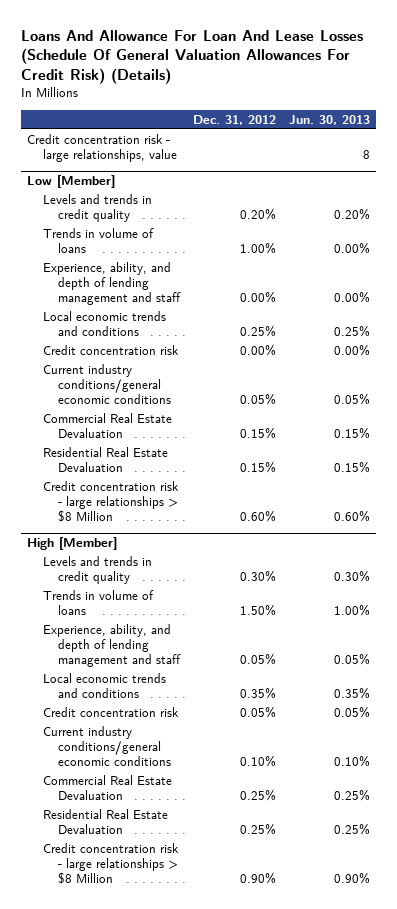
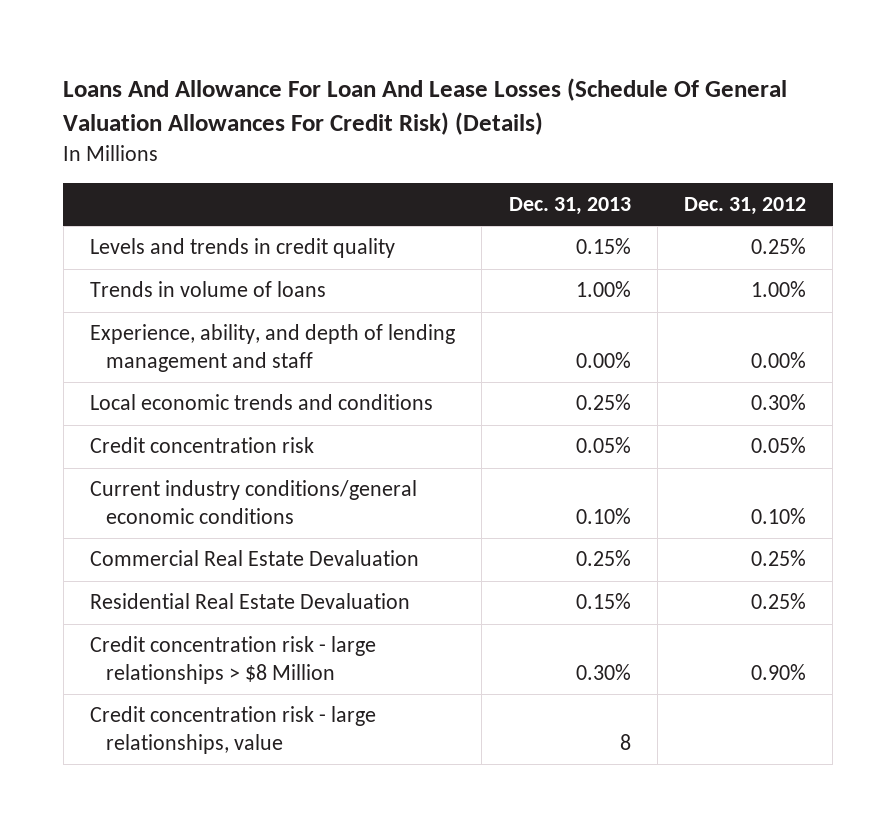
[288,114,370,125] Jun. 30, 2013 -> none
none -> [508,196,631,215] Dec. 31, 2013
[27,175,116,189] Low [Member] -> none
[239,208,276,221] 0.20% -> [750,238,806,255] 0.25%
[42,344,179,355] Credit concentration risk -> none
[42,363,171,405] Current industry conditions/general economic conditions -> none
[42,412,172,439] Commercial Real Estate Devaluation -> none
[42,446,168,473] Residential Real Estate Devaluation -> none
[42,480,179,523] Credit concentration risk - large relationships > $8 Million -> none
[27,537,118,551] High [Member] -> none
[42,555,152,585] Levels and trends in credit quality -> none
[42,589,154,616] Trends in volume of loans -> none
[42,623,181,668] Experience, ability, and depth of lending management and staff -> none
[42,672,166,699] Local economic trends and conditions -> none
[239,325,276,338] 0.25% -> [750,394,806,411] 0.30%
[27,133,177,163] Credit concentration risk - large relationships, value -> [90,706,377,754] Credit concentration risk - large relationships, value

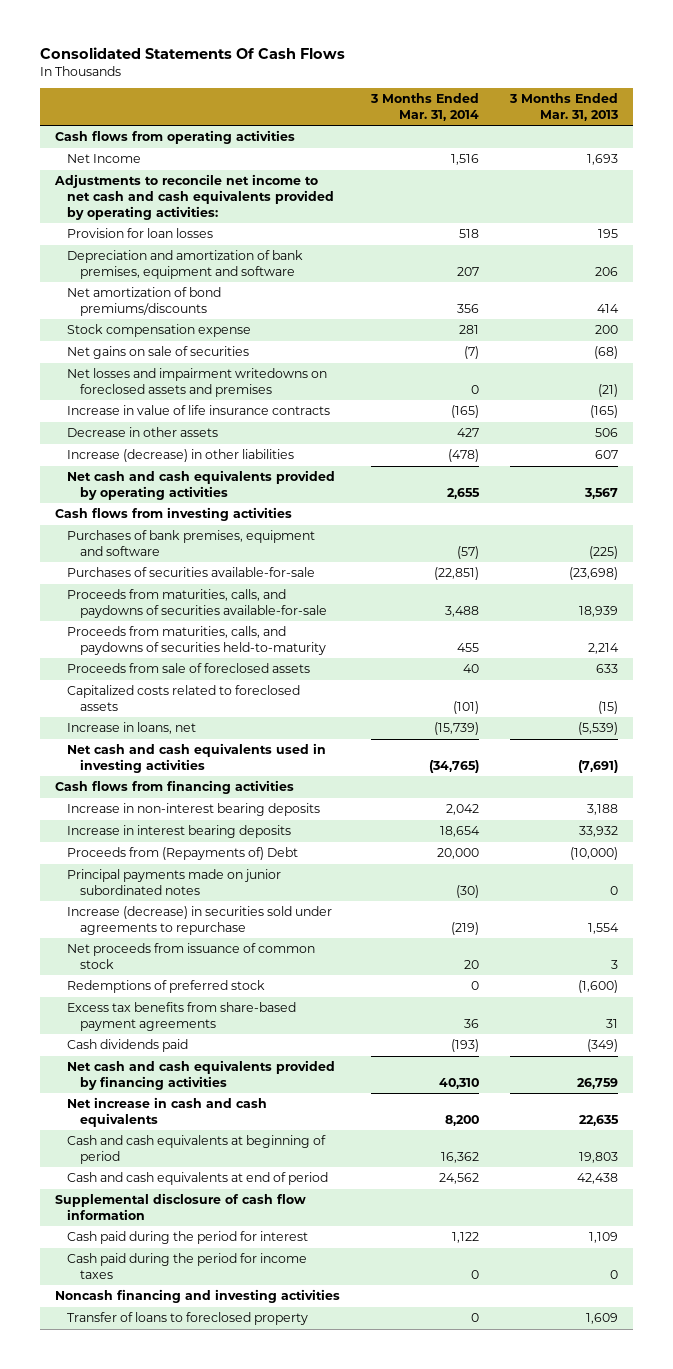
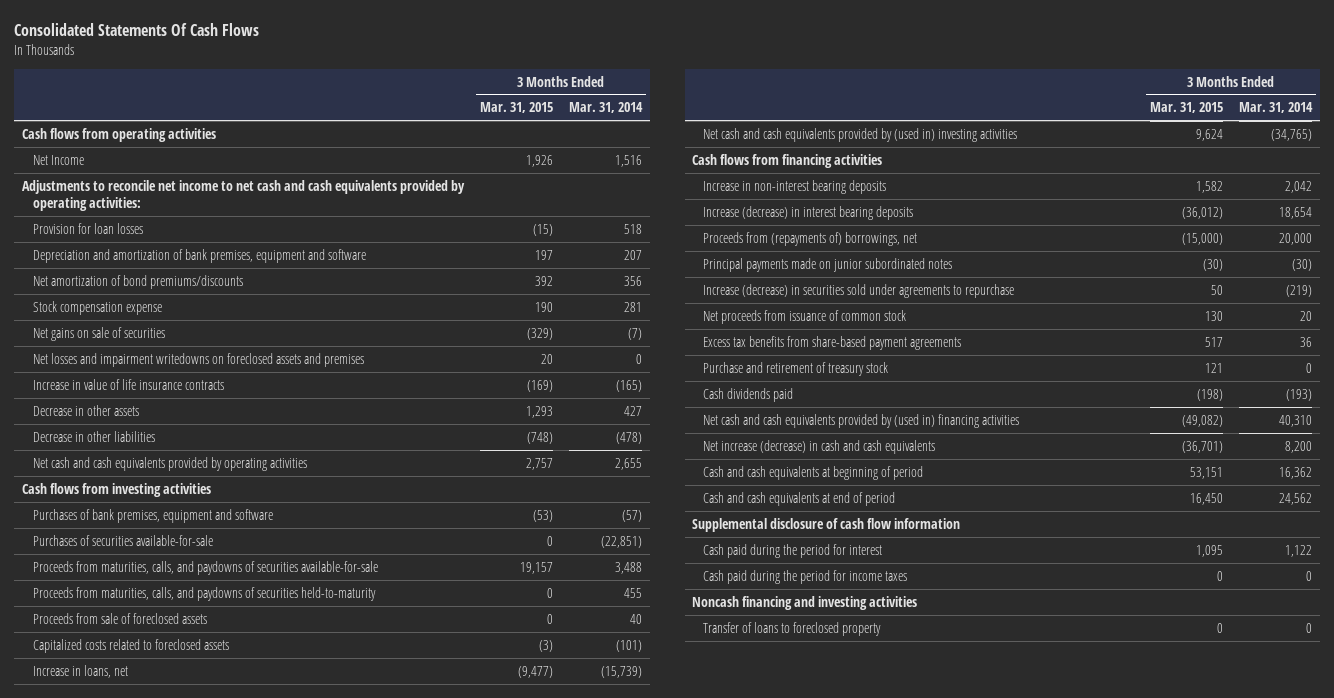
[508,93,618,121] 3 Months Ended Mar. 31, 2013 -> none
none -> [479,102,553,114] Mar. 31, 2015
[67,449,295,463] Increase (decrease) in other liabilities -> [33,430,156,442] Decrease in other liabilities
[67,743,327,773] Net cash and cash equivalents used in investing activities -> [703,127,1018,142] Net cash and cash equivalents provided by (used in) investing activities
[67,825,292,839] Increase in interest bearing deposits -> [703,205,914,220] Increase (decrease) in interest bearing deposits
[67,847,299,861] Proceeds from (Repayments of) Debt -> [703,231,918,246] Proceeds from (repayments of) borrowings, net
[67,980,266,994] Redemptions of preferred stock -> none
none -> [703,361,889,376] Purchase and retirement of treasury stock
[67,1060,336,1090] Net cash and cash equivalents provided by financing activities -> [703,413,1020,428] Net cash and cash equivalents provided by (used in) financing activities
[67,1097,268,1127] Net increase in cash and cash equivalents -> [703,439,936,454] Net increase (decrease) in cash and cash equivalents

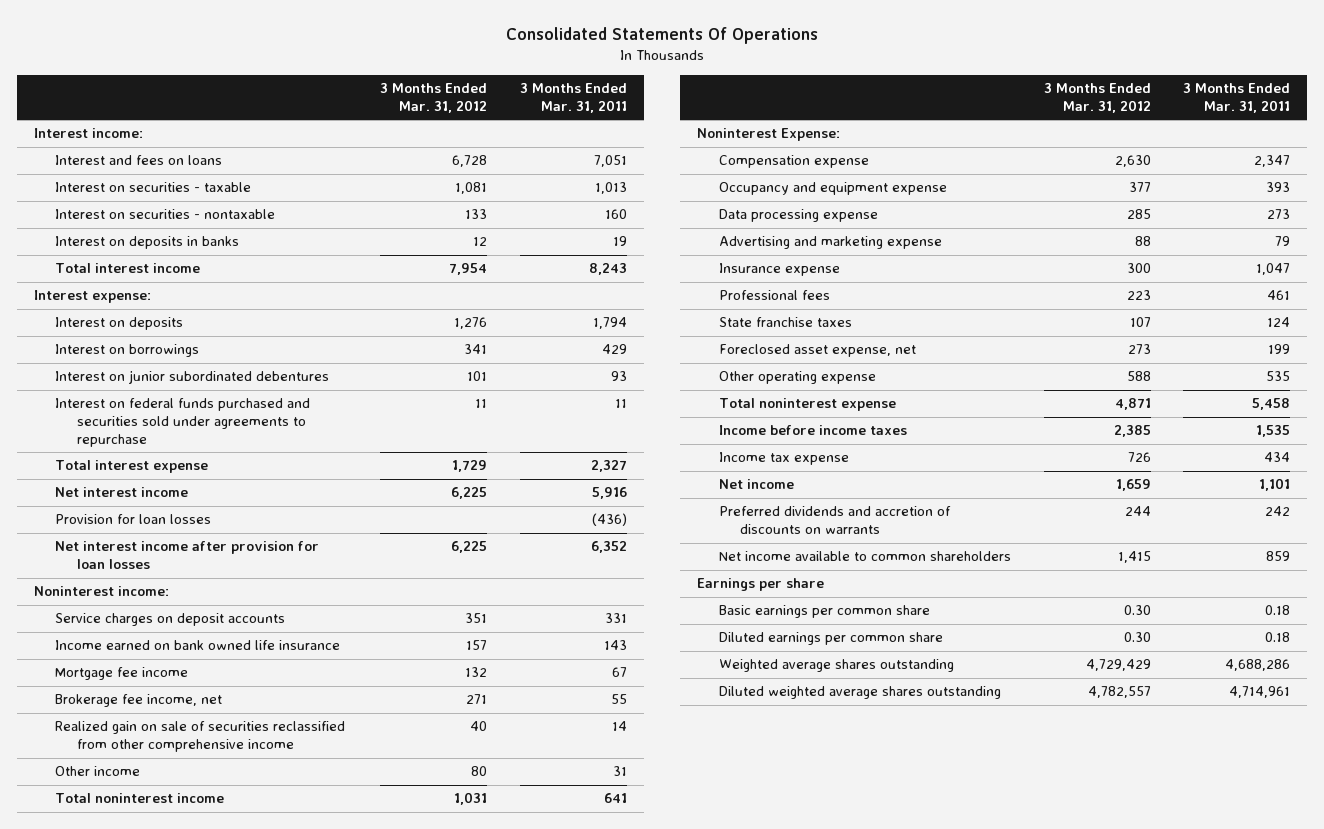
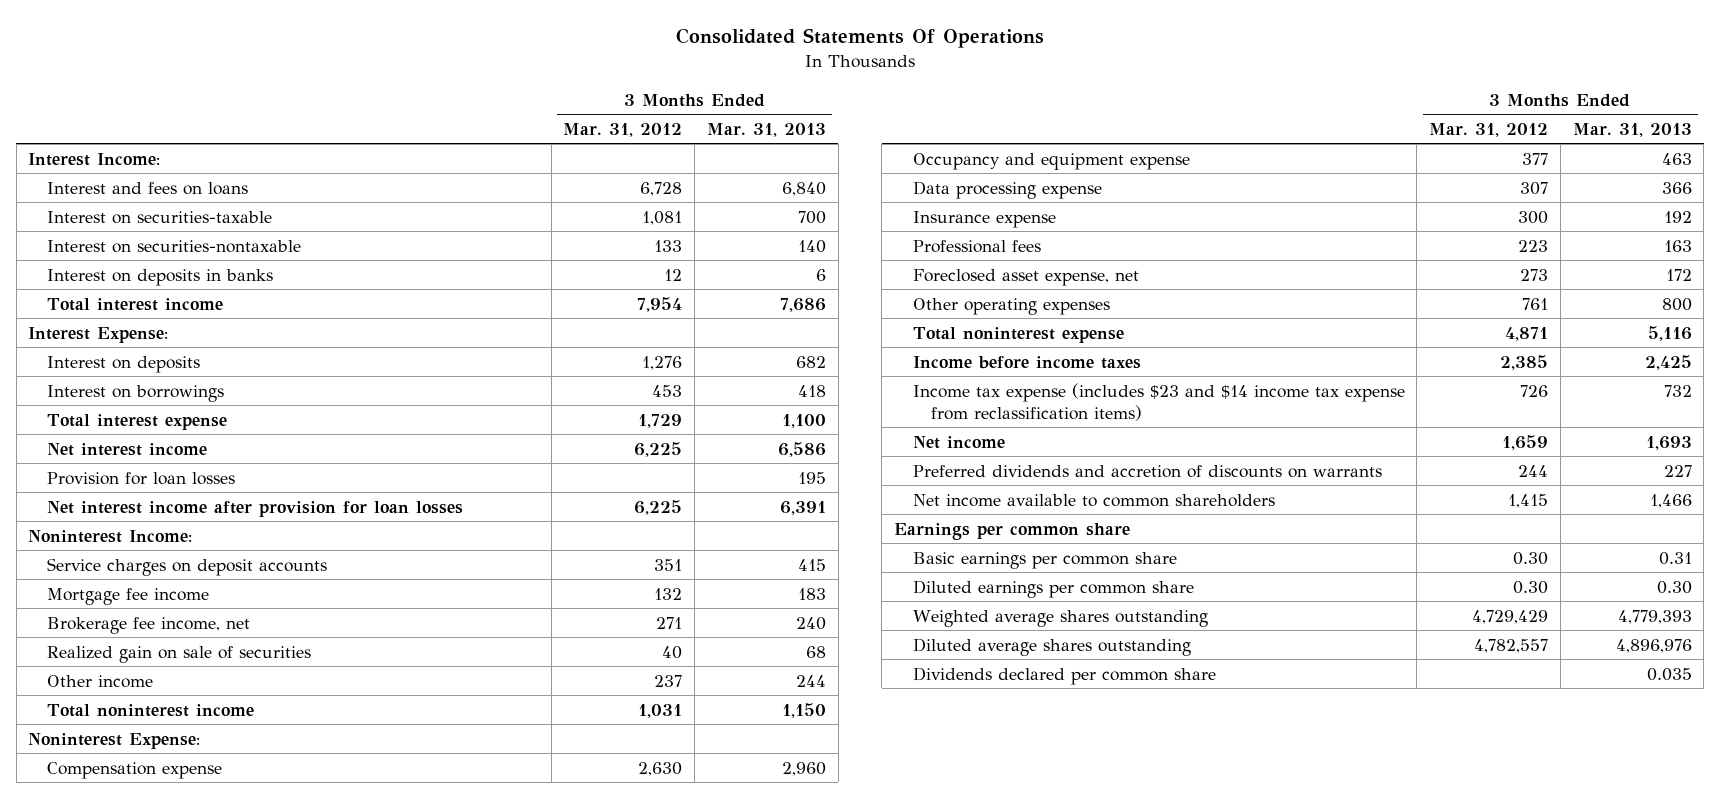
[520,83,628,113] 3 Months Ended Mar. 31, 2011 -> none
none -> [706,122,826,137] Mar. 31, 2013
[33,128,143,139] Interest income: -> [28,152,161,166] Interest Income:
[55,182,252,193] Interest on securities - taxable -> [46,210,272,224] Interest on securities-taxable
[55,209,276,220] Interest on securities - nontaxable -> [46,239,301,253] Interest on securities-nontaxable
[33,290,151,304] Interest expense: -> [28,326,169,343] Interest Expense:
[55,370,330,385] Interest on junior subordinated debentures -> none
[55,398,311,447] Interest on federal funds purchased and securities sold under agreements to repurchase -> none
[464,344,488,355] 341 -> [652,384,683,397] 453
[33,586,169,597] Noninterest income: -> [28,529,193,543] Noninterest Income:
[55,640,341,651] Income earned on bank owned life insurance -> none
[55,721,346,753] Realized gain on sale of securities reclassified from other comprehensive income -> [46,645,311,663] Realized gain on sale of securities
[471,766,488,777] 80 -> [654,674,683,687] 237
[718,236,942,250] Advertising and marketing expense -> none
[1126,209,1151,220] 285 -> [1520,181,1549,195] 307
[718,317,852,328] State franchise taxes -> none
[718,371,876,385] Other operating expense -> [912,297,1110,315] Other operating expenses
[1126,371,1151,382] 588 -> [1522,297,1549,310] 761
[718,452,849,466] Income tax expense -> [912,382,1405,421] Income tax expense (includes $23 and $14 income tax expense from reclassification items)
[696,578,824,592] Earnings per share -> [894,522,1131,540] Earnings per common share
[718,686,1001,700] Diluted weighted average shares outstanding -> [912,637,1191,656] Diluted average shares outstanding
none -> [912,666,1216,685] Dividends declared per common share

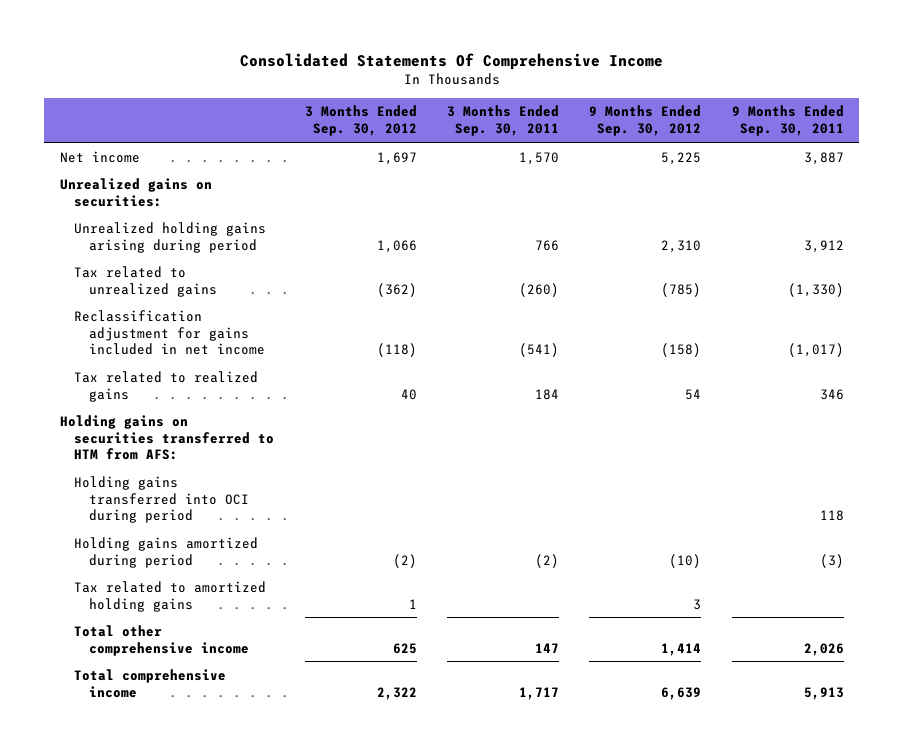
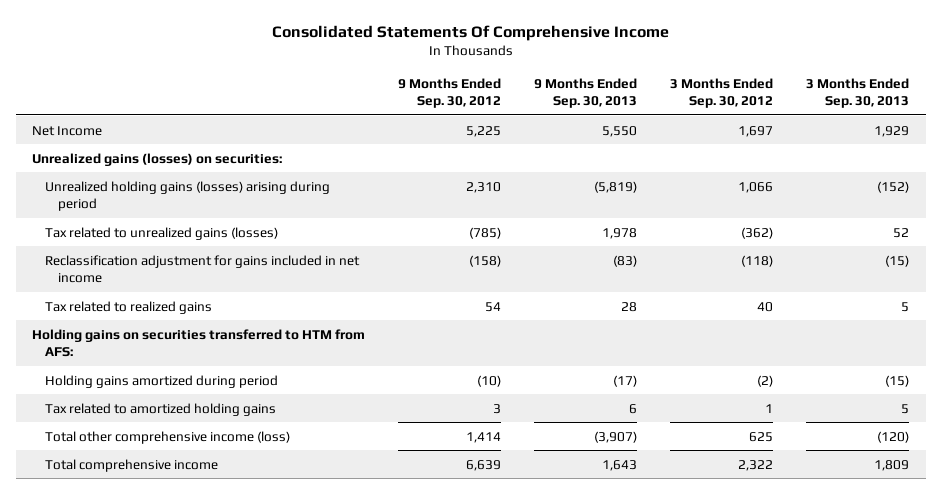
[446,105,559,137] 3 Months Ended Sep. 30, 2011 -> none
[731,105,844,137] 9 Months Ended Sep. 30, 2011 -> none
none -> [534,77,638,108] 9 Months Ended Sep. 30, 2013
none -> [806,77,910,108] 3 Months Ended Sep. 30, 2013
[59,150,140,163] Net income -> [32,125,103,136] Net Income
[59,177,212,207] Unrealized gains on securities: -> [32,152,283,166] Unrealized gains (losses) on securities:
[74,221,267,253] Unrealized holding gains arising during period -> [44,180,330,211] Unrealized holding gains (losses) arising during period
[74,265,217,297] Tax related to unrealized gains -> [44,226,278,240] Tax related to unrealized gains (losses)
[74,475,249,524] Holding gains transferred into OCI during period -> none
[74,624,249,656] Total other comprehensive income -> [44,430,290,444] Total other comprehensive income (loss)

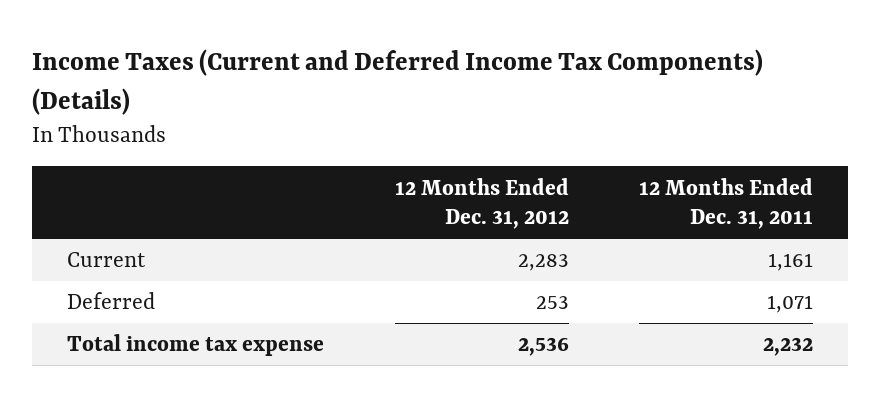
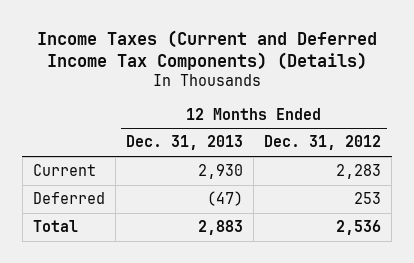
[638,177,813,230] 12 Months Ended Dec. 31, 2011 -> none
none -> [126,135,244,151] Dec. 31, 2013
[67,334,325,357] Total income tax expense -> [32,220,78,233] Total

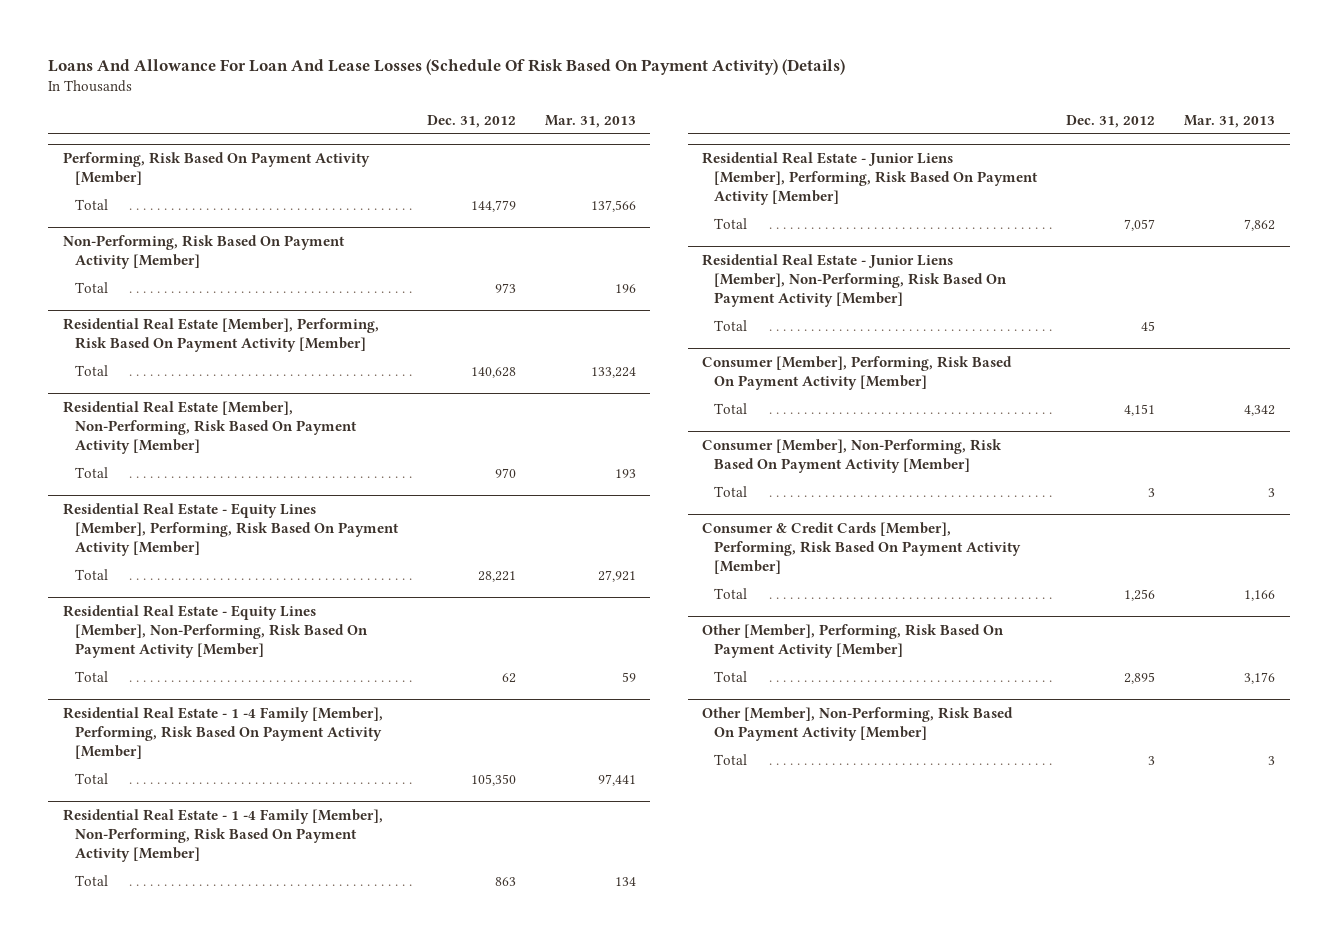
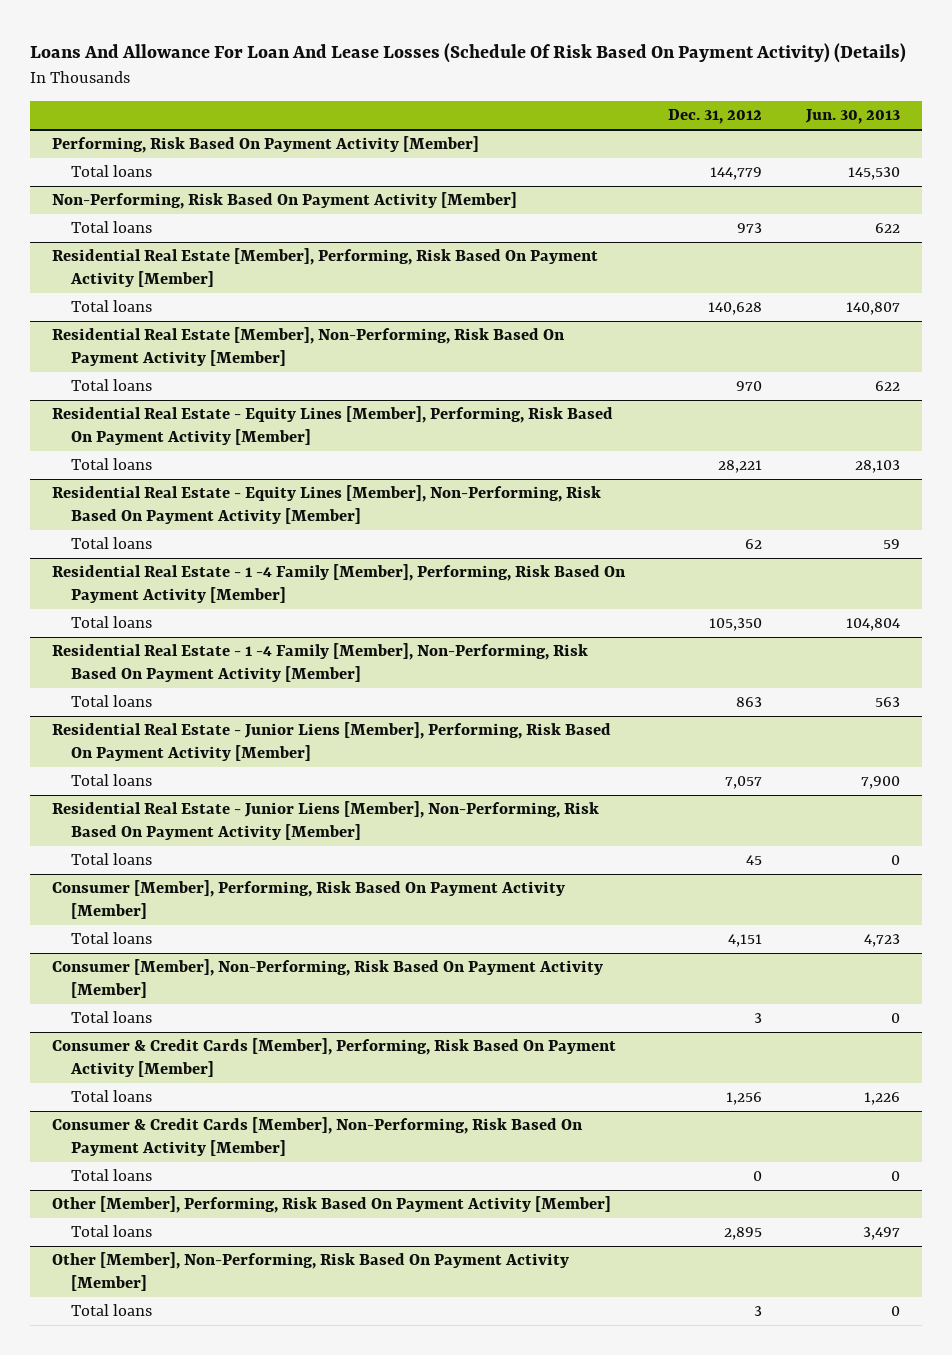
[544,114,636,128] Mar. 31, 2013 -> none
none -> [805,109,901,125] Jun. 30, 2013
[74,198,108,210] Total -> [71,165,153,178] Total loans
[74,281,108,293] Total -> [71,221,153,234] Total loans
[74,364,108,376] Total -> [71,300,153,313] Total loans
[74,466,108,478] Total -> [71,379,153,392] Total loans
[74,568,108,580] Total -> [71,458,153,471] Total loans
[74,670,108,682] Total -> [71,537,153,550] Total loans
[74,772,108,784] Total -> [71,616,153,629] Total loans
[74,874,108,886] Total -> [71,695,153,708] Total loans
[714,217,748,229] Total -> [71,774,153,787] Total loans
[714,319,748,331] Total -> [71,853,153,866] Total loans
[714,402,748,414] Total -> [71,932,153,945] Total loans
[714,485,748,497] Total -> [71,1011,153,1024] Total loans
[714,587,748,599] Total -> [71,1090,153,1103] Total loans
none -> [51,1117,583,1157] Consumer & Credit Cards [Member], Non-Performing, Risk Based On Payment Activity [Member]
none -> [71,1169,153,1182] Total loans
[714,670,748,682] Total -> [71,1225,153,1238] Total loans
[714,753,748,765] Total -> [71,1304,153,1317] Total loans

